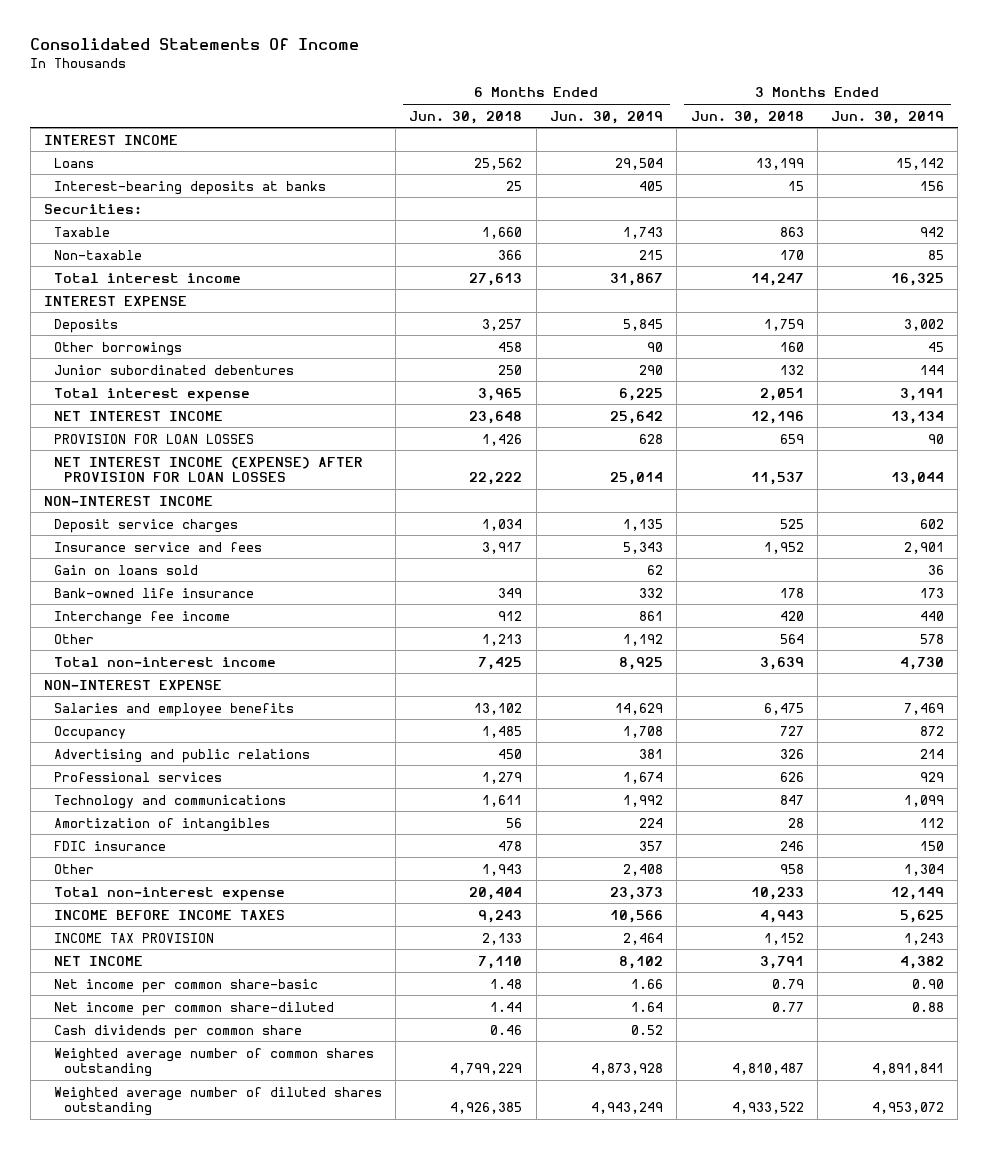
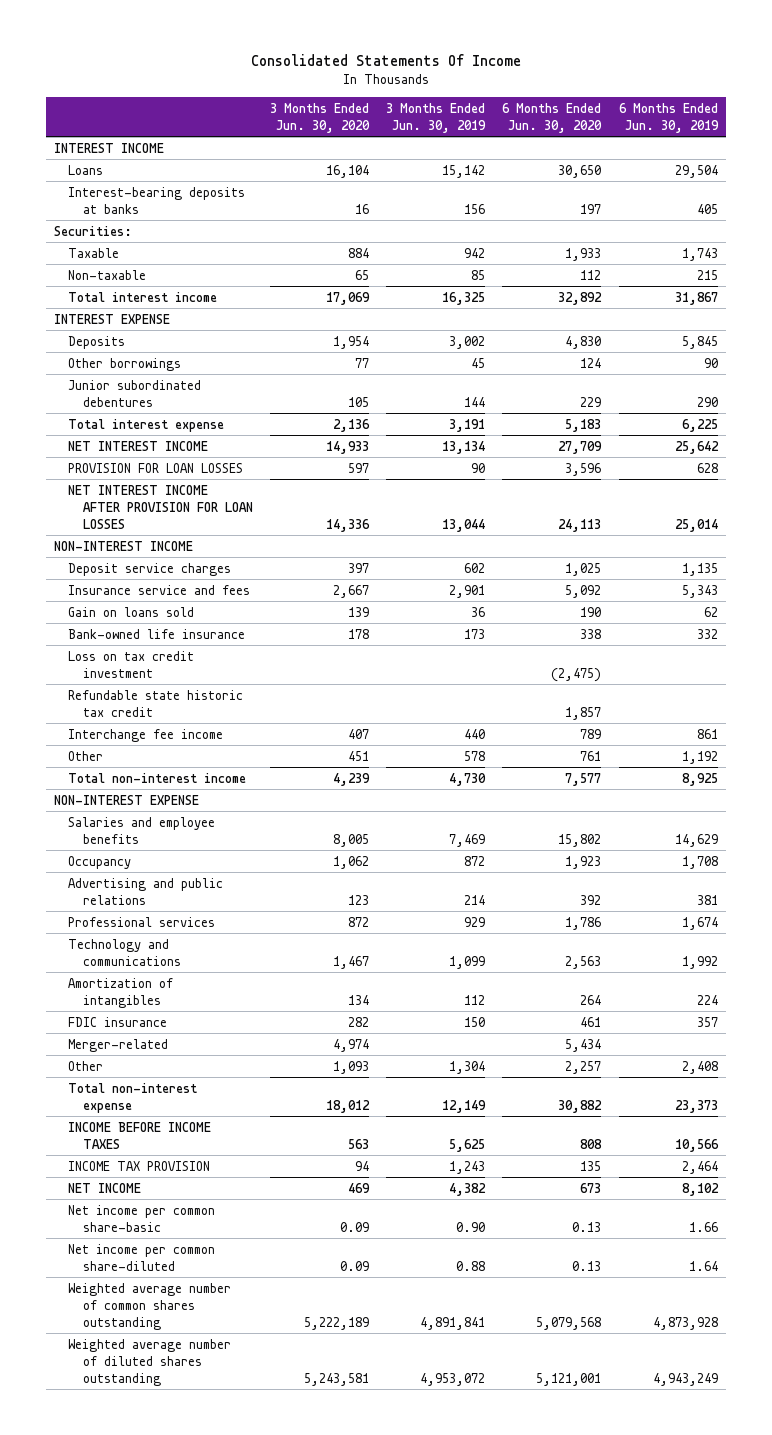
[409,110,523,124] Jun. 30, 2018 -> none
[690,110,804,124] Jun. 30, 2018 -> none
none -> [269,102,370,133] 3 Months Ended Jun. 30, 2020
none -> [502,102,603,133] 6 Months Ended Jun. 30, 2020
[53,456,363,483] NET INTEREST INCOME (EXPENSE) AFTER PROVISION FOR LOAN LOSSES -> [68,484,253,529] NET INTEREST INCOME AFTER PROVISION FOR LOAN LOSSES
none -> [68,650,195,678] Loss on tax credit investment
none -> [68,689,244,717] Refundable state historic tax credit
none -> [68,1038,169,1052] Merger-related
[53,1024,302,1039] Cash dividends per common share -> none

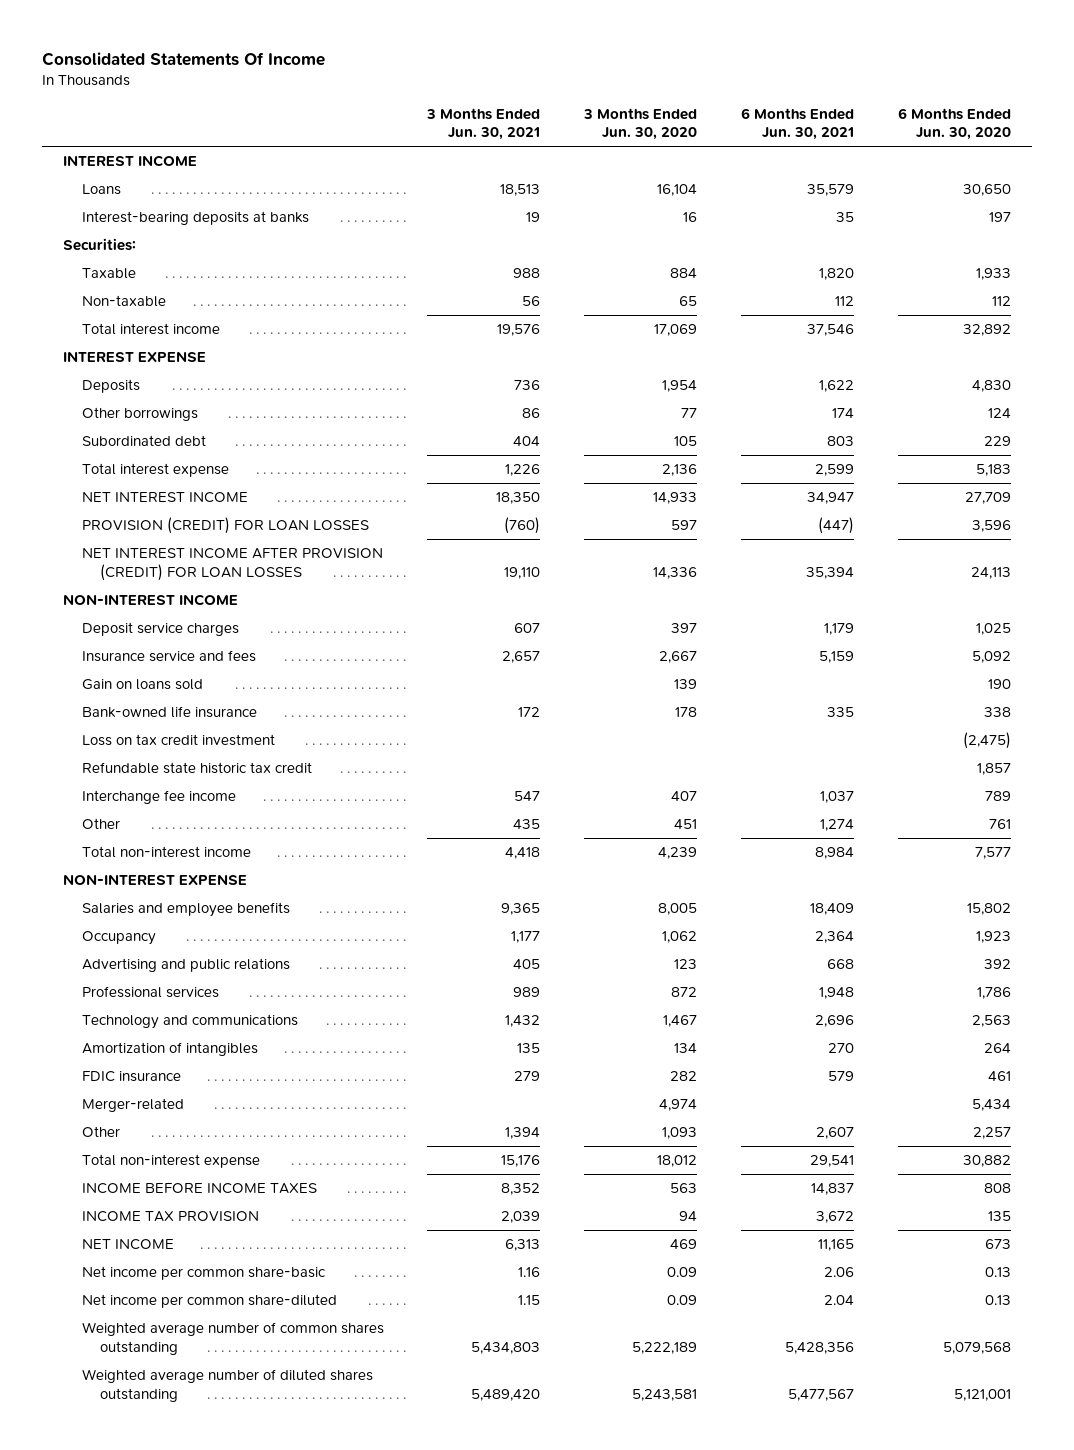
[386,102,487,133] 3 Months Ended Jun. 30, 2019 -> none
[618,102,719,133] 6 Months Ended Jun. 30, 2019 -> none
none -> [426,107,541,141] 3 Months Ended Jun. 30, 2021
none -> [740,107,854,141] 6 Months Ended Jun. 30, 2021
[68,379,202,407] Junior subordinated debentures -> [81,435,206,447] Subordinated debt
[68,462,244,473] PROVISION FOR LOAN LOSSES -> [81,517,369,535] PROVISION (CREDIT) FOR LOAN LOSSES
[68,484,253,529] NET INTEREST INCOME AFTER PROVISION FOR LOAN LOSSES -> [81,548,383,581] NET INTEREST INCOME AFTER PROVISION (CREDIT) FOR LOAN LOSSES

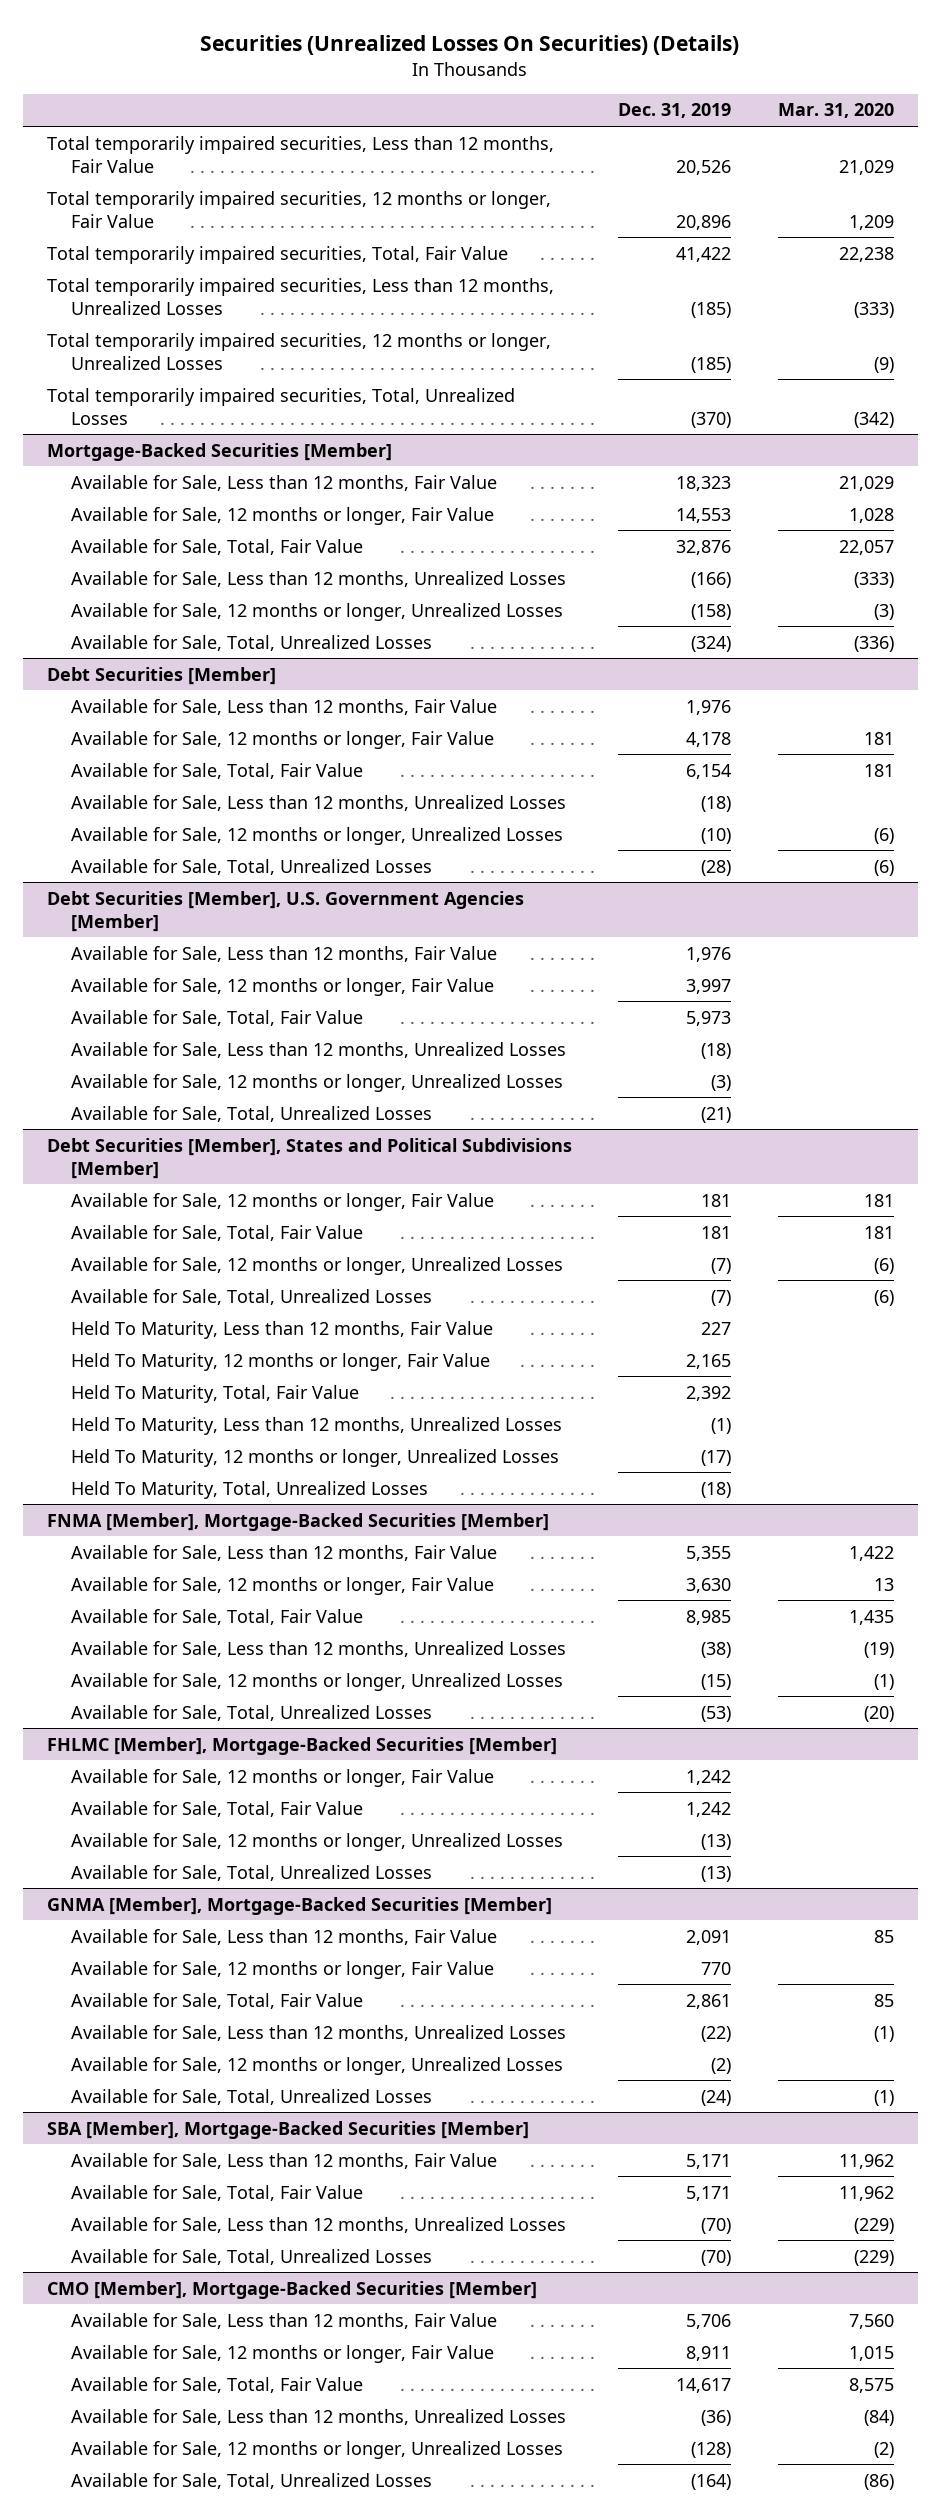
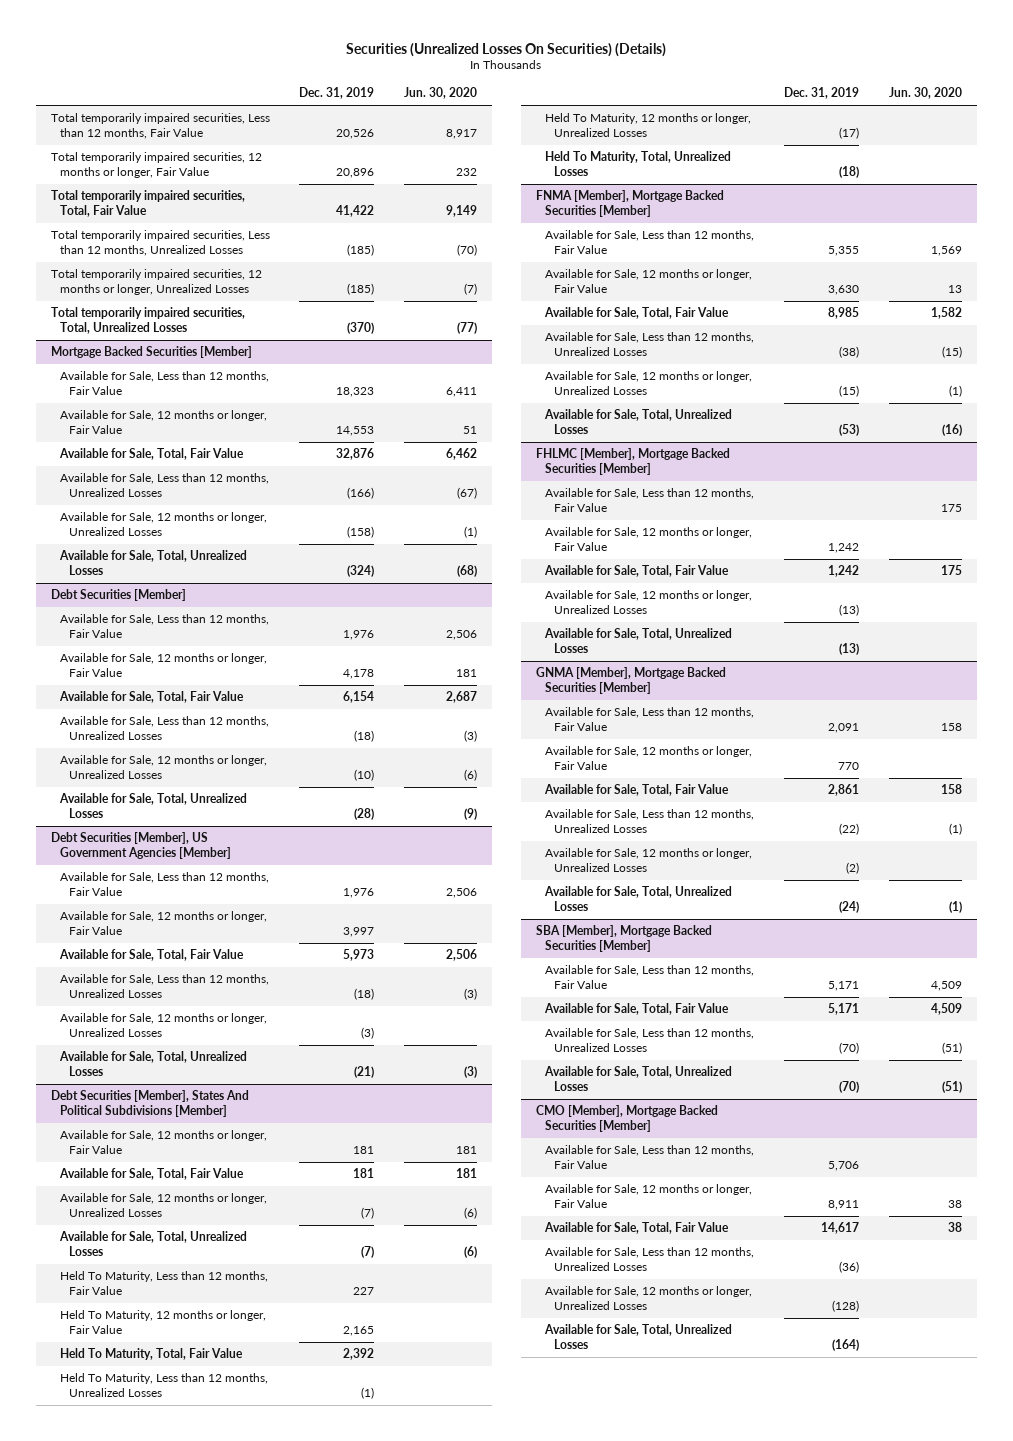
[778,103,895,119] Mar. 31, 2020 -> none
none -> [403,87,477,100] Jun. 30, 2020
[46,442,392,461] Mortgage-Backed Securities [Member] -> [50,346,252,359] Mortgage Backed Securities [Member]
[46,890,524,932] Debt Securities [Member], U.S. Government Agencies [Member] -> [50,832,231,860] Debt Securities [Member], US Government Agencies [Member]
[46,1137,572,1179] Debt Securities [Member], States and Political Subdivisions [Member] -> [50,1090,249,1118] Debt Securities [Member], States And Political Subdivisions [Member]
[46,1512,549,1531] FNMA [Member], Mortgage-Backed Securities [Member] -> [535,190,724,218] FNMA [Member], Mortgage Backed Securities [Member]
[46,1736,557,1755] FHLMC [Member], Mortgage-Backed Securities [Member] -> [535,448,730,476] FHLMC [Member], Mortgage Backed Securities [Member]
none -> [544,488,754,513] Available for Sale, Less than 12 months, Fair Value
[46,1896,552,1915] GNMA [Member], Mortgage-Backed Securities [Member] -> [535,667,726,695] GNMA [Member], Mortgage Backed Securities [Member]
[46,2120,529,2139] SBA [Member], Mortgage-Backed Securities [Member] -> [535,925,712,953] SBA [Member], Mortgage Backed Securities [Member]
[46,2280,537,2299] CMO [Member], Mortgage-Backed Securities [Member] -> [535,1105,718,1133] CMO [Member], Mortgage Backed Securities [Member]

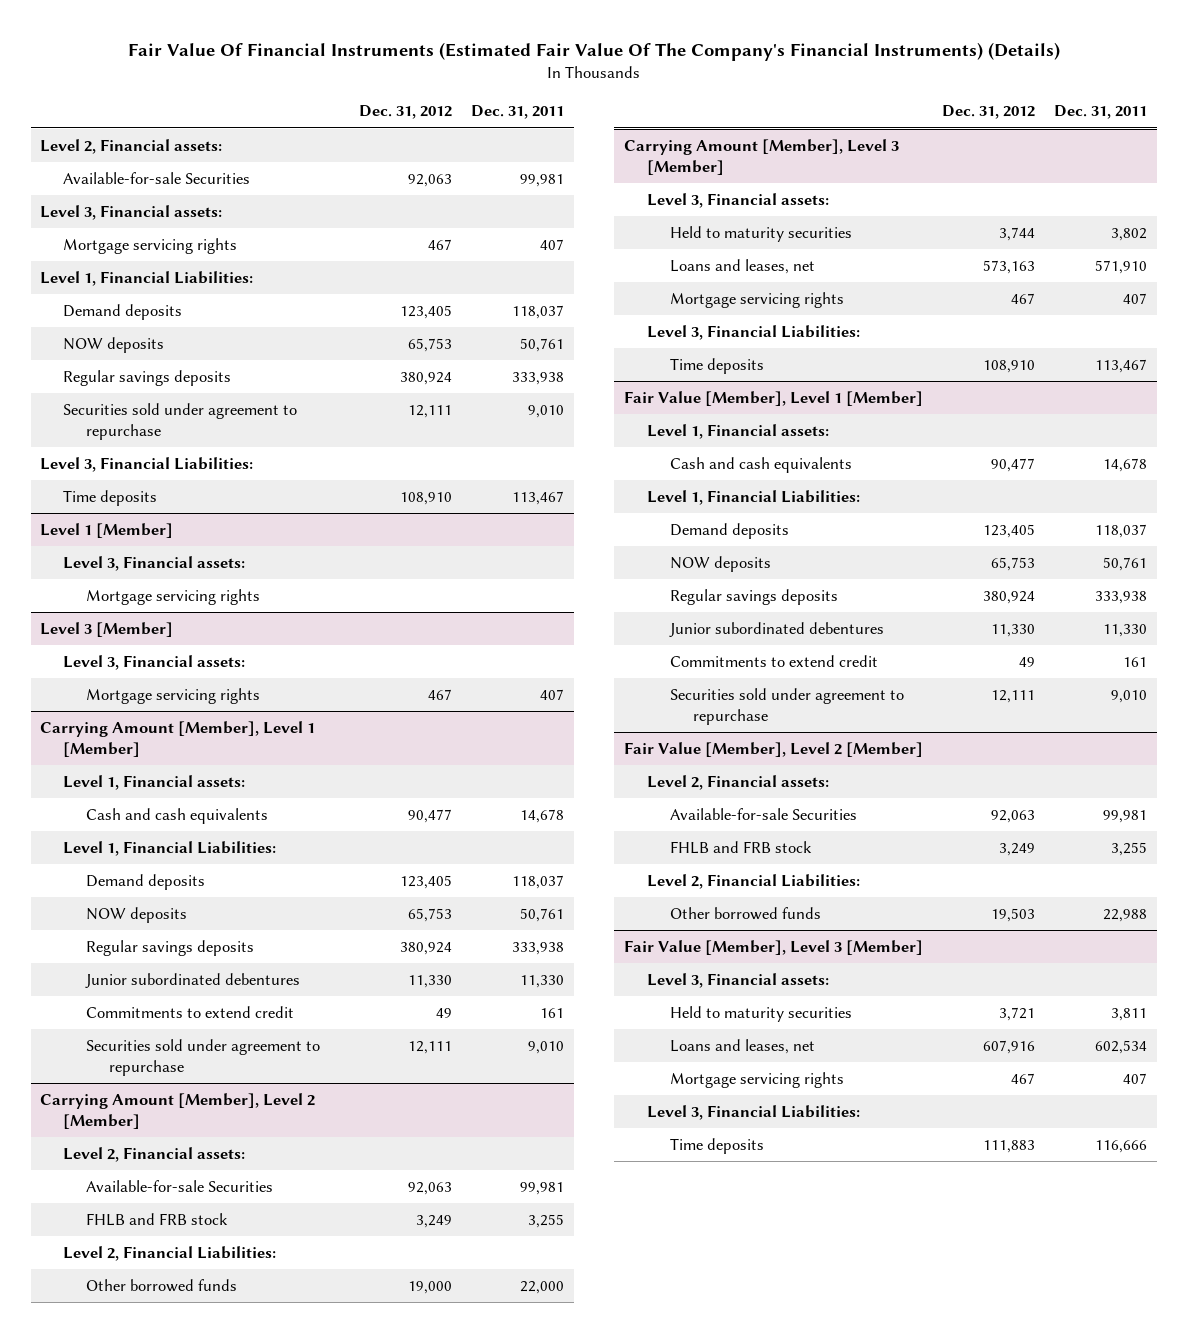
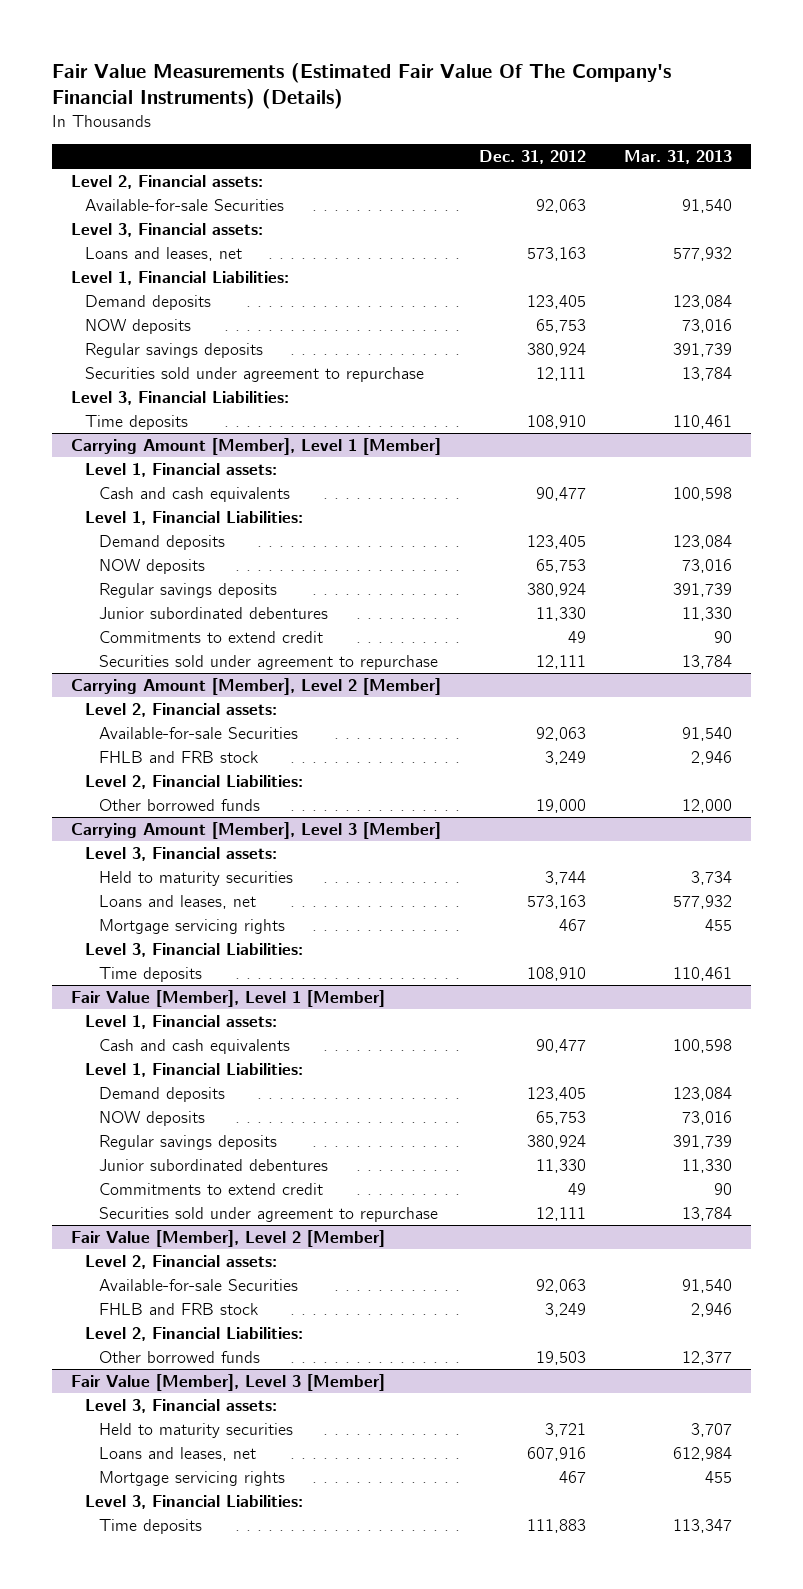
[127,42,1060,62] Fair Value Of Financial Instruments (Estimated Fair Value Of The Company's Financial Instruments) (Details) -> [51,62,671,110] Fair Value Measurements (Estimated Fair Value Of The Company's Financial Instruments) (Details)
[470,105,564,120] Dec. 31, 2011 -> none
none -> [623,149,732,164] Mar. 31, 2013
[63,237,238,254] Mortgage servicing rights -> none
none -> [84,246,242,261] Loans and leases, net
[40,522,174,538] Level 1 [Member] -> none
[63,555,246,571] Level 3, Financial assets: -> none
[86,588,261,605] Mortgage servicing rights -> none
[40,621,174,637] Level 3 [Member] -> none
[63,654,246,670] Level 3, Financial assets: -> none
[86,687,261,704] Mortgage servicing rights -> none

